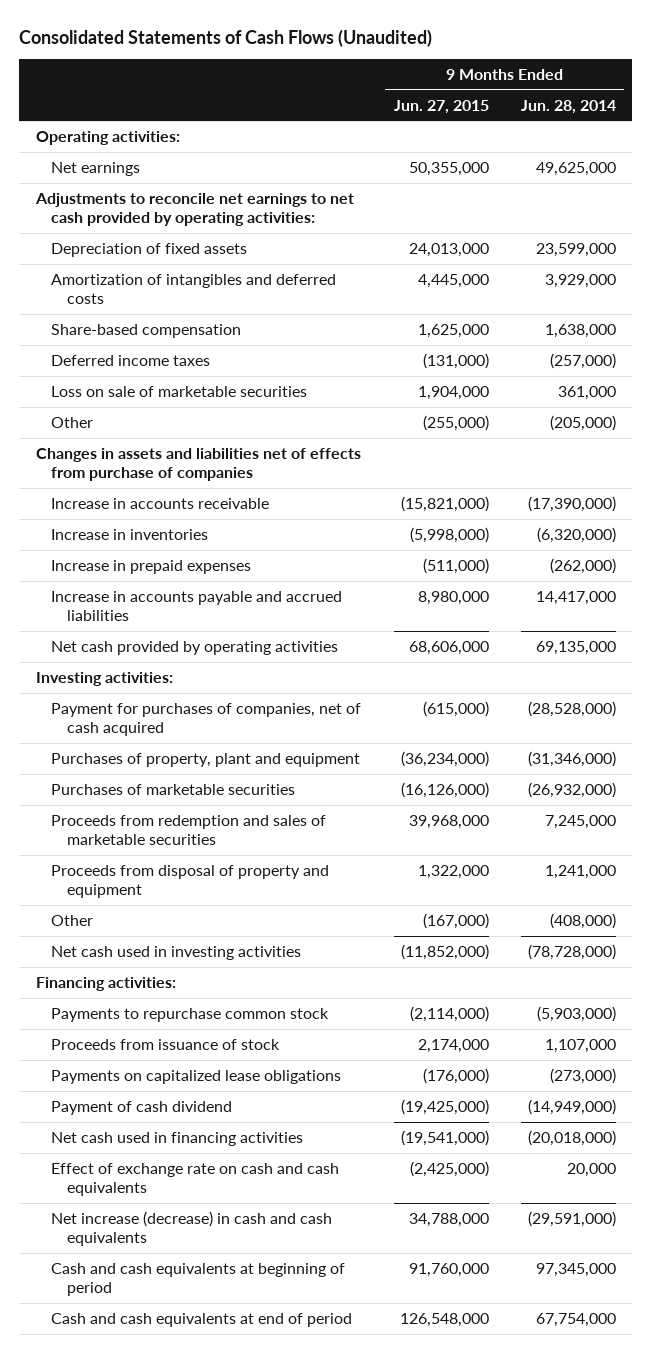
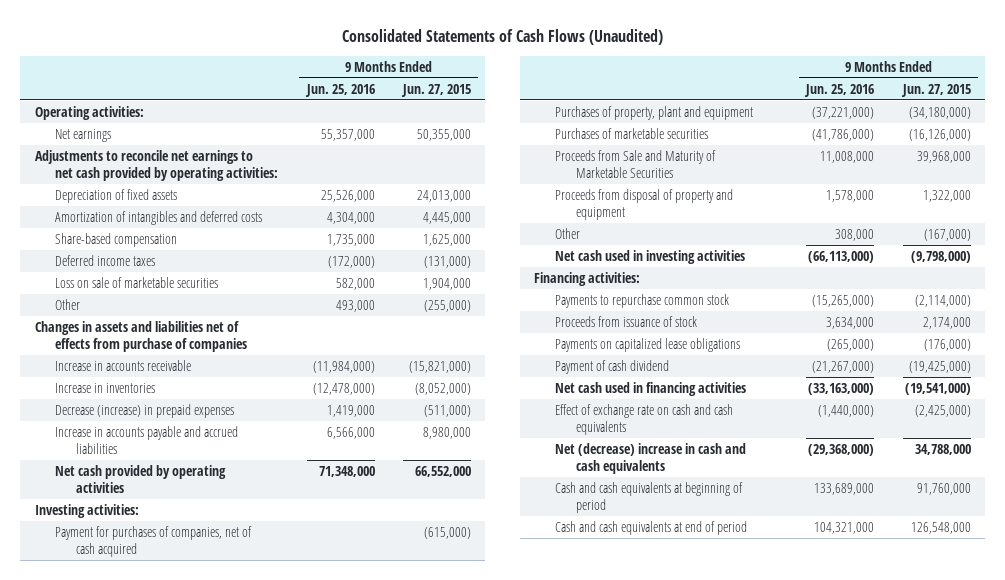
[520,99,616,114] Jun. 28, 2014 -> none
none -> [304,83,375,97] Jun. 25, 2016
[409,526,489,543] (5,998,000) -> [414,382,471,395] (8,052,000)
[51,559,252,574] Increase in prepaid expenses -> [55,403,235,418] Decrease (increase) in prepaid expenses
[408,640,489,655] 68,606,000 -> [414,465,471,477] 66,552,000
[400,750,489,767] (36,234,000) -> [908,106,971,119] (34,180,000)
[51,814,327,845] Proceeds from redemption and sales of marketable securities -> [554,149,716,179] Proceeds from Sale and Maturity of Marketable Securities
[400,943,489,960] (11,852,000) -> [910,250,971,263] (9,798,000)
[51,1210,333,1246] Net increase (decrease) in cash and cash equivalents -> [554,442,746,475] Net (decrease) increase in cash and cash equivalents

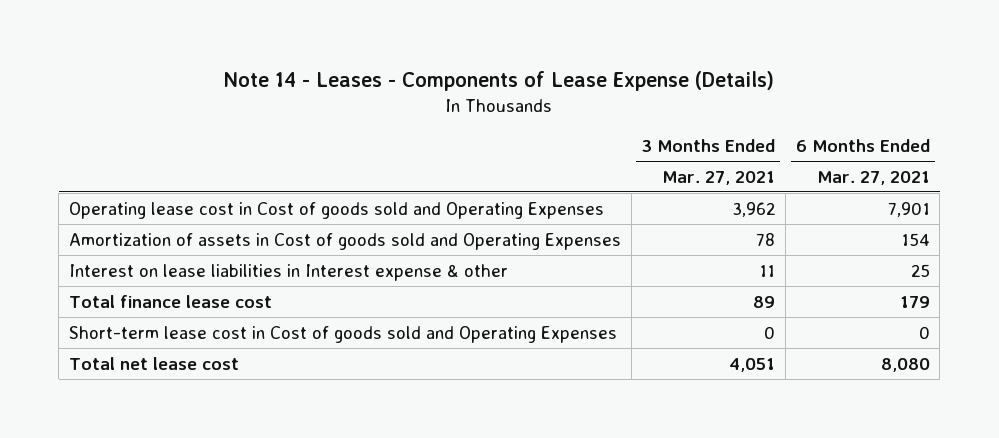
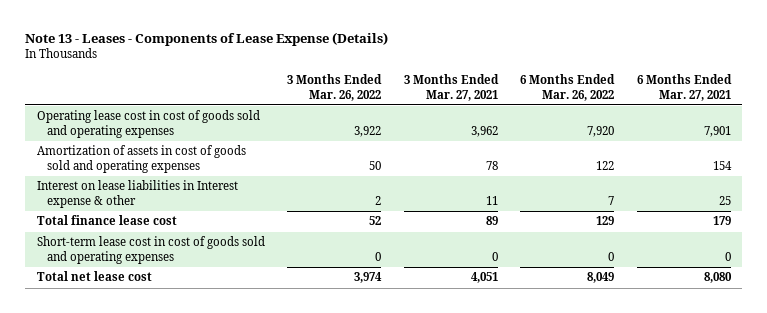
[223,71,775,92] Note 14 - Leases - Components of Lease Expense (Details) -> [25,32,389,47] Note 13 - Leases - Components of Lease Expense (Details)
none -> [287,74,383,101] 3 Months Ended Mar. 26, 2022
none -> [520,74,616,101] 6 Months Ended Mar. 26, 2022
[69,201,605,219] Operating lease cost in Cost of goods sold and Operating Expenses -> [36,110,260,138] Operating lease cost in cost of goods sold and operating expenses
[69,232,622,250] Amortization of assets in Cost of goods sold and Operating Expenses -> [36,145,246,173] Amortization of assets in cost of goods sold and operating expenses
[69,325,618,343] Short-term lease cost in Cost of goods sold and Operating Expenses -> [36,236,265,264] Short-term lease cost in cost of goods sold and operating expenses

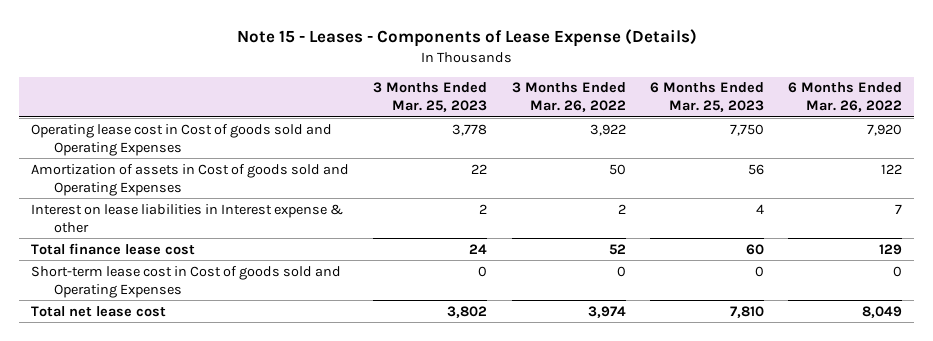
[25,32,389,47] Note 13 - Leases - Components of Lease Expense (Details) -> [236,29,697,48] Note 15 - Leases - Components of Lease Expense (Details)
[403,74,499,101] 3 Months Ended Mar. 27, 2021 -> none
[636,74,732,101] 6 Months Ended Mar. 27, 2021 -> none
none -> [373,82,488,113] 3 Months Ended Mar. 25, 2023
none -> [649,82,764,113] 6 Months Ended Mar. 25, 2023
[36,110,260,138] Operating lease cost in cost of goods sold and operating expenses -> [31,123,333,156] Operating lease cost in Cost of goods sold and Operating Expenses
[36,145,246,173] Amortization of assets in cost of goods sold and operating expenses -> [31,163,350,196] Amortization of assets in Cost of goods sold and Operating Expenses
[36,236,265,264] Short-term lease cost in cost of goods sold and operating expenses -> [31,265,342,298] Short-term lease cost in Cost of goods sold and Operating Expenses

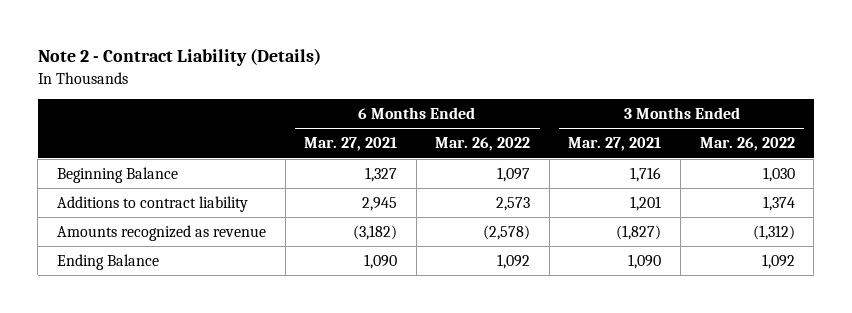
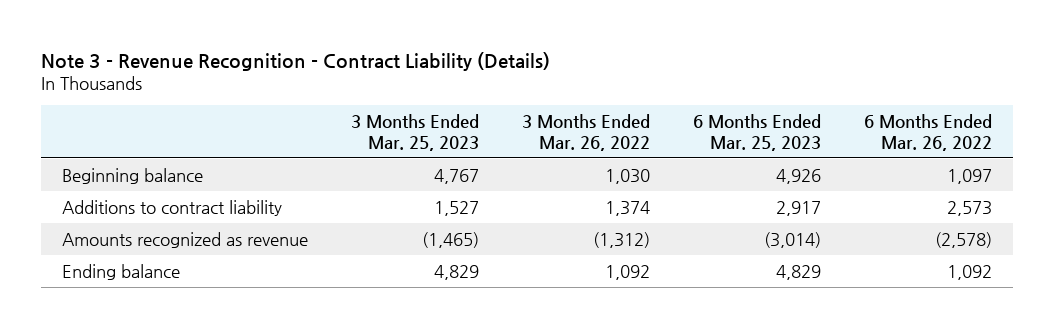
[37,48,321,67] Note 2 - Contract Liability (Details) -> [40,51,550,71] Note 3 - Revenue Recognition - Contract Liability (Details)
[304,137,398,152] Mar. 27, 2021 -> none
[568,137,662,152] Mar. 27, 2021 -> none
none -> [351,113,480,151] 3 Months Ended Mar. 25, 2023
none -> [692,113,821,151] 6 Months Ended Mar. 25, 2023
[57,166,179,183] Beginning Balance -> [62,167,204,184] Beginning balance
[57,253,160,270] Ending Balance -> [62,263,181,280] Ending balance

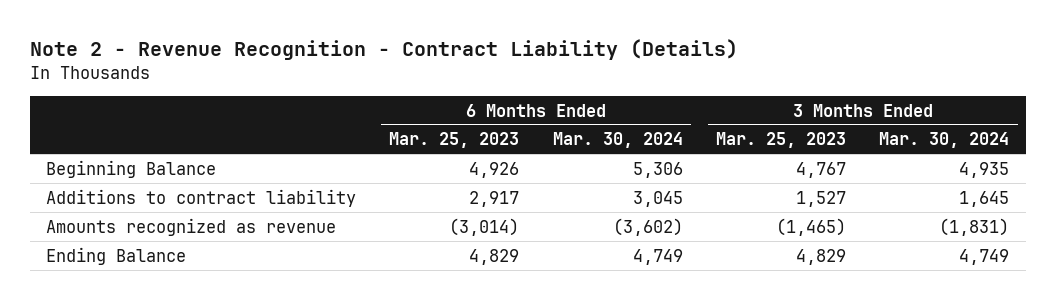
[40,51,550,71] Note 3 - Revenue Recognition - Contract Liability (Details) -> [29,39,738,61] Note 2 - Revenue Recognition - Contract Liability (Details)
[521,113,650,151] 3 Months Ended Mar. 26, 2022 -> none
[863,113,992,151] 6 Months Ended Mar. 26, 2022 -> none
none -> [552,132,683,149] Mar. 30, 2024
none -> [879,132,1010,149] Mar. 30, 2024
[62,167,204,184] Beginning balance -> [46,159,217,178] Beginning Balance
[62,263,181,280] Ending balance -> [46,246,187,265] Ending Balance

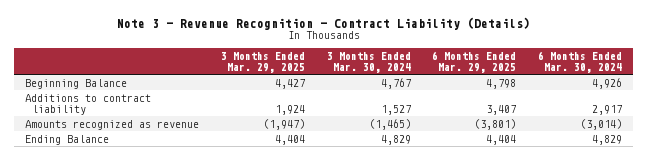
[29,39,738,61] Note 2 - Revenue Recognition - Contract Liability (Details) -> [116,16,530,30] Note 3 - Revenue Recognition - Contract Liability (Details)
[389,132,520,149] Mar. 25, 2023 -> none
[716,132,847,149] Mar. 25, 2023 -> none
none -> [220,51,305,73] 3 Months Ended Mar. 29, 2025
none -> [432,50,517,73] 6 Months Ended Mar. 29, 2025
[632,161,683,178] 5,306 -> [592,77,623,89] 4,926
[959,161,1010,178] 4,935 -> [380,77,411,89] 4,767
[632,190,683,207] 3,045 -> [592,104,623,115] 2,917
[959,190,1010,207] 1,645 -> [380,104,411,115] 1,527
[612,217,683,236] (3,602) -> [580,118,623,130] (3,014)
[939,217,1010,236] (1,831) -> [368,118,411,130] (1,465)
[632,248,683,265] 4,749 -> [592,134,623,145] 4,829
[959,248,1010,265] 4,749 -> [380,134,411,145] 4,829

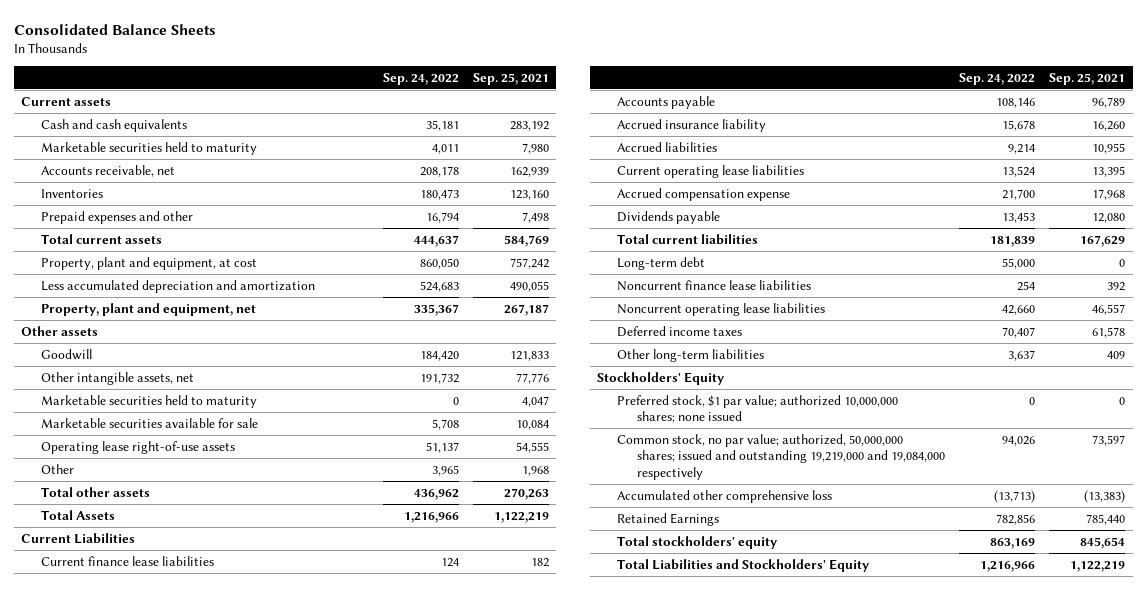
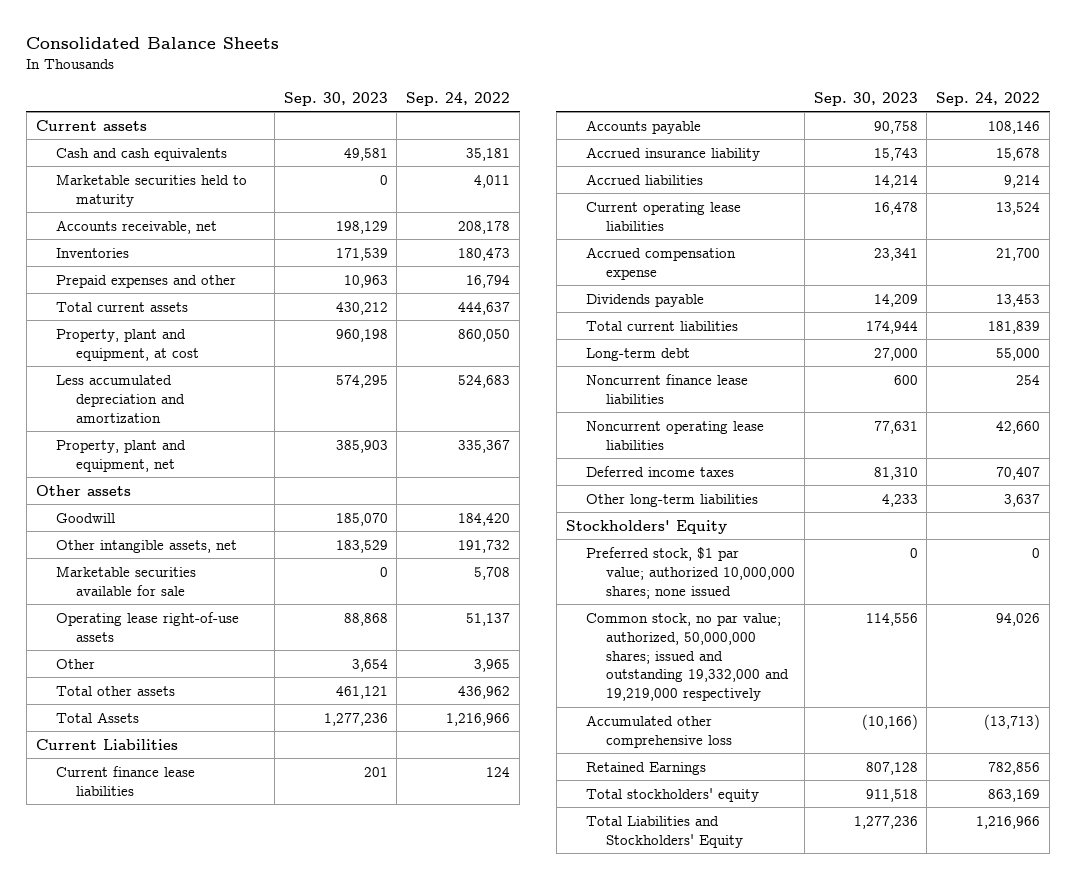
[473,72,550,85] Sep. 25, 2021 -> none
none -> [283,91,388,106] Sep. 30, 2023
[40,394,257,408] Marketable securities held to maturity -> none
[617,433,945,480] Common stock, no par value; authorized, 50,000,000 shares; issued and outstanding 19,219,000 and 19,084,000 respectively -> [585,612,790,702] Common stock, no par value; authorized, 50,000,000 shares; issued and outstanding 19,332,000 and 19,219,000 respectively

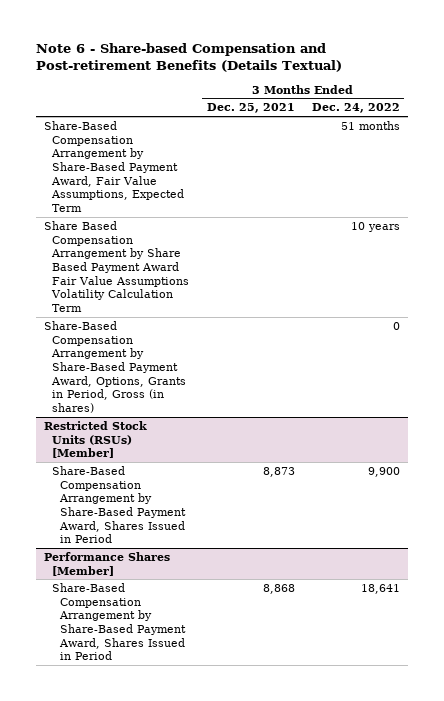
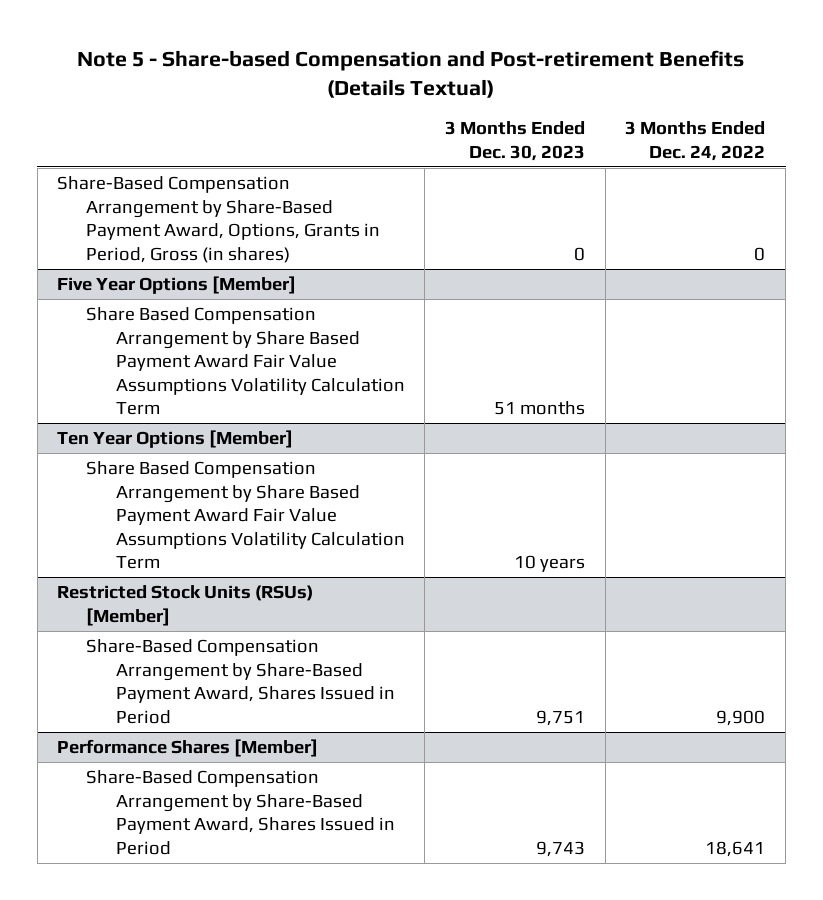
[35,42,342,72] Note 6 - Share-based Compensation and Post-retirement Benefits (Details Textual) -> [77,49,745,98] Note 5 - Share-based Compensation and Post-retirement Benefits (Details Textual)
[206,103,295,114] Dec. 25, 2021 -> none
none -> [444,121,585,161] 3 Months Ended Dec. 30, 2023
[44,120,185,213] Share-Based Compensation Arrangement by Share-Based Payment Award, Fair Value Assumptions, Expected Term -> none
[44,220,190,313] Share Based Compensation Arrangement by Share Based Payment Award Fair Value Assumptions Volatility Calculation Term -> none
none -> [57,276,297,295] Five Year Options [Member]
none -> [86,307,405,416] Share Based Compensation Arrangement by Share Based Payment Award Fair Value Assumptions Volatility Calculation Term
none -> [57,430,294,449] Ten Year Options [Member]
none -> [86,461,405,570] Share Based Compensation Arrangement by Share Based Payment Award Fair Value Assumptions Volatility Calculation Term

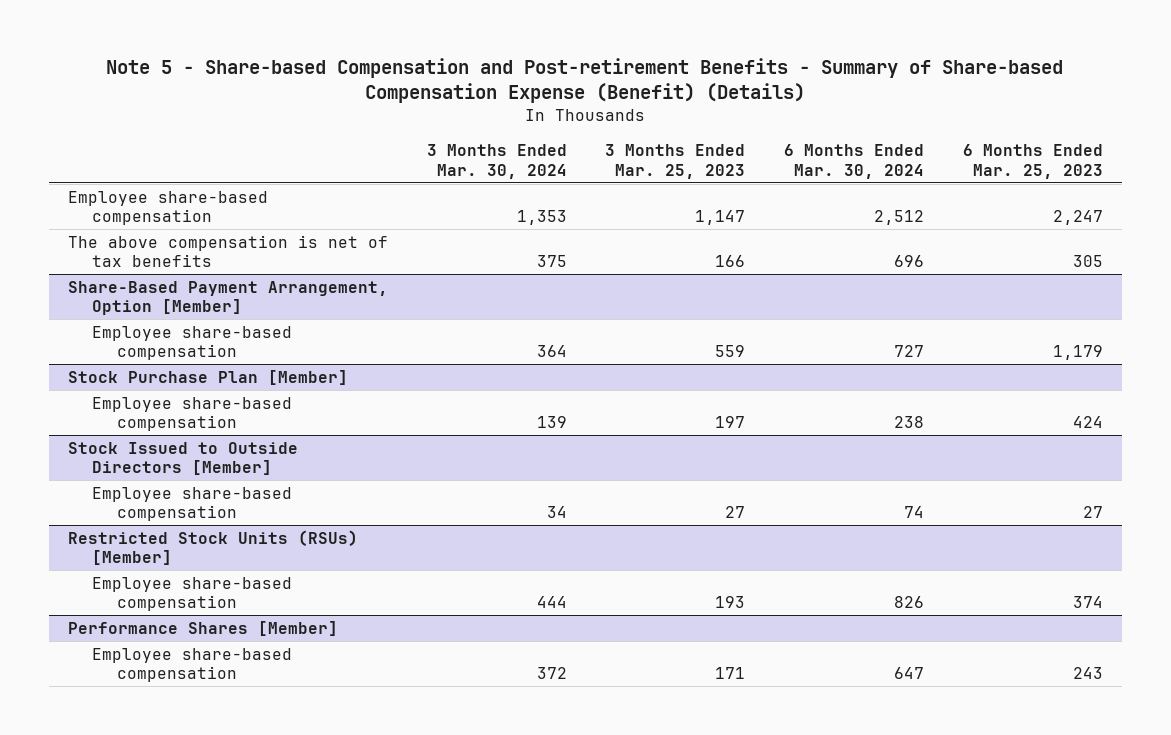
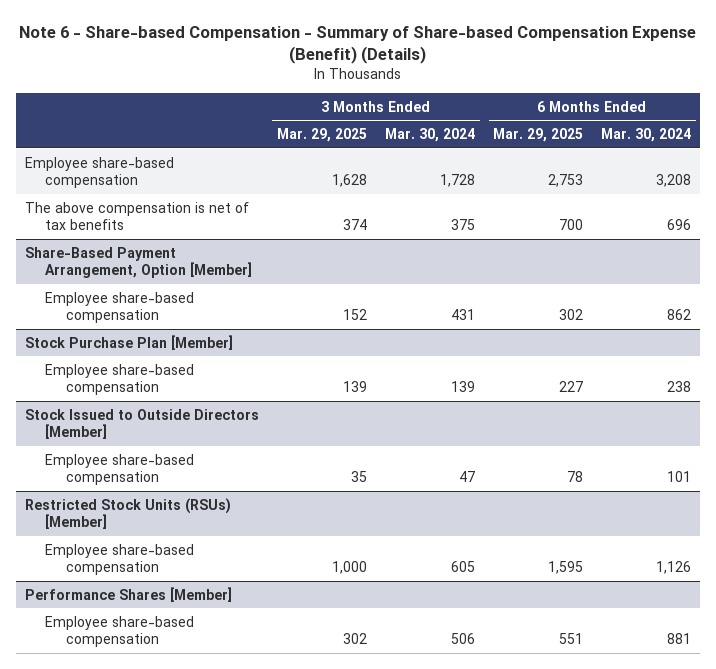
[106,58,1064,104] Note 5 - Share-based Compensation and Post-retirement Benefits - Summary of Share-based Compensation Expense (Benefit) (Details) -> [18,25,696,64] Note 6 - Share-based Compensation - Summary of Share-based Compensation Expense (Benefit) (Details)
[605,144,746,179] 3 Months Ended Mar. 25, 2023 -> none
[962,144,1103,179] 6 Months Ended Mar. 25, 2023 -> none
none -> [276,127,367,142] Mar. 29, 2025
none -> [493,127,584,142] Mar. 29, 2025
[516,210,567,226] 1,353 -> [439,174,475,188] 1,728
[874,210,925,226] 2,512 -> [656,174,692,188] 3,208
[536,345,567,358] 364 -> [450,309,475,321] 431
[894,345,925,358] 727 -> [667,309,692,321] 862
[546,506,567,519] 34 -> [458,471,475,483] 47
[904,506,925,519] 74 -> [667,471,692,483] 101
[536,596,567,609] 444 -> [450,561,475,573] 605
[894,596,925,609] 826 -> [656,561,692,575] 1,126
[536,667,567,680] 372 -> [450,633,475,645] 506
[894,667,925,680] 647 -> [667,633,692,645] 881

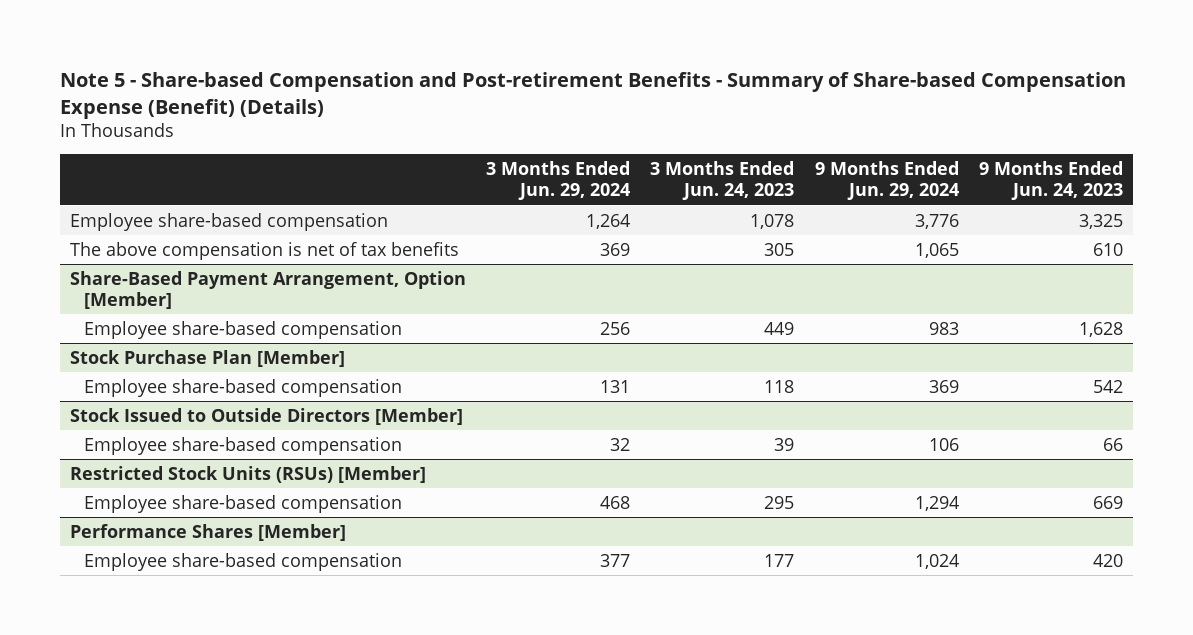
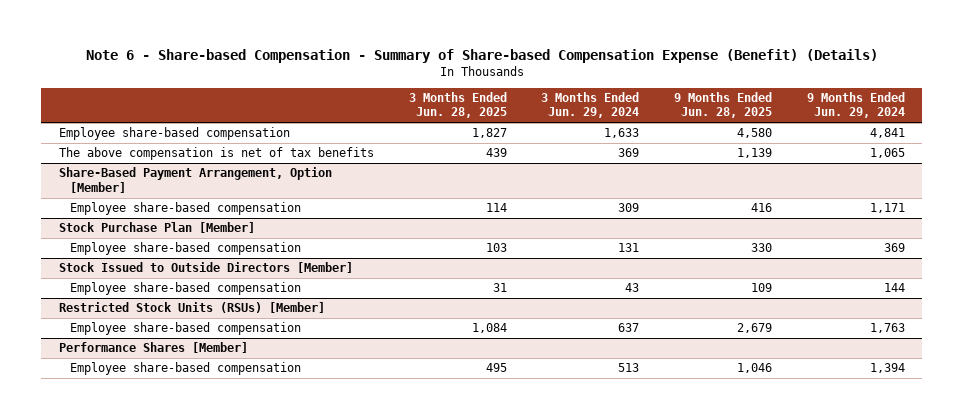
[59,71,1126,119] Note 5 - Share-based Compensation and Post-retirement Benefits - Summary of Share-based Compensation Expense (Benefit) (Details) -> [85,48,878,63] Note 6 - Share-based Compensation - Summary of Share-based Compensation Expense (Benefit) (Details)
[650,161,795,201] 3 Months Ended Jun. 24, 2023 -> none
[978,161,1123,201] 9 Months Ended Jun. 24, 2023 -> none
none -> [408,91,507,119] 3 Months Ended Jun. 28, 2025
none -> [674,91,773,119] 9 Months Ended Jun. 28, 2025
[586,213,631,229] 1,264 -> [604,128,640,139] 1,633
[914,213,959,229] 3,776 -> [869,128,905,139] 4,841
[600,321,631,335] 256 -> [618,203,640,213] 309
[928,321,959,335] 983 -> [869,203,905,214] 1,171
[610,437,631,451] 32 -> [625,283,640,293] 43
[928,437,959,451] 106 -> [883,283,905,293] 144
[600,495,631,509] 468 -> [618,323,640,333] 637
[914,495,959,511] 1,294 -> [869,323,905,334] 1,763
[600,553,631,567] 377 -> [618,363,640,373] 513
[914,553,959,569] 1,024 -> [869,363,905,374] 1,394

